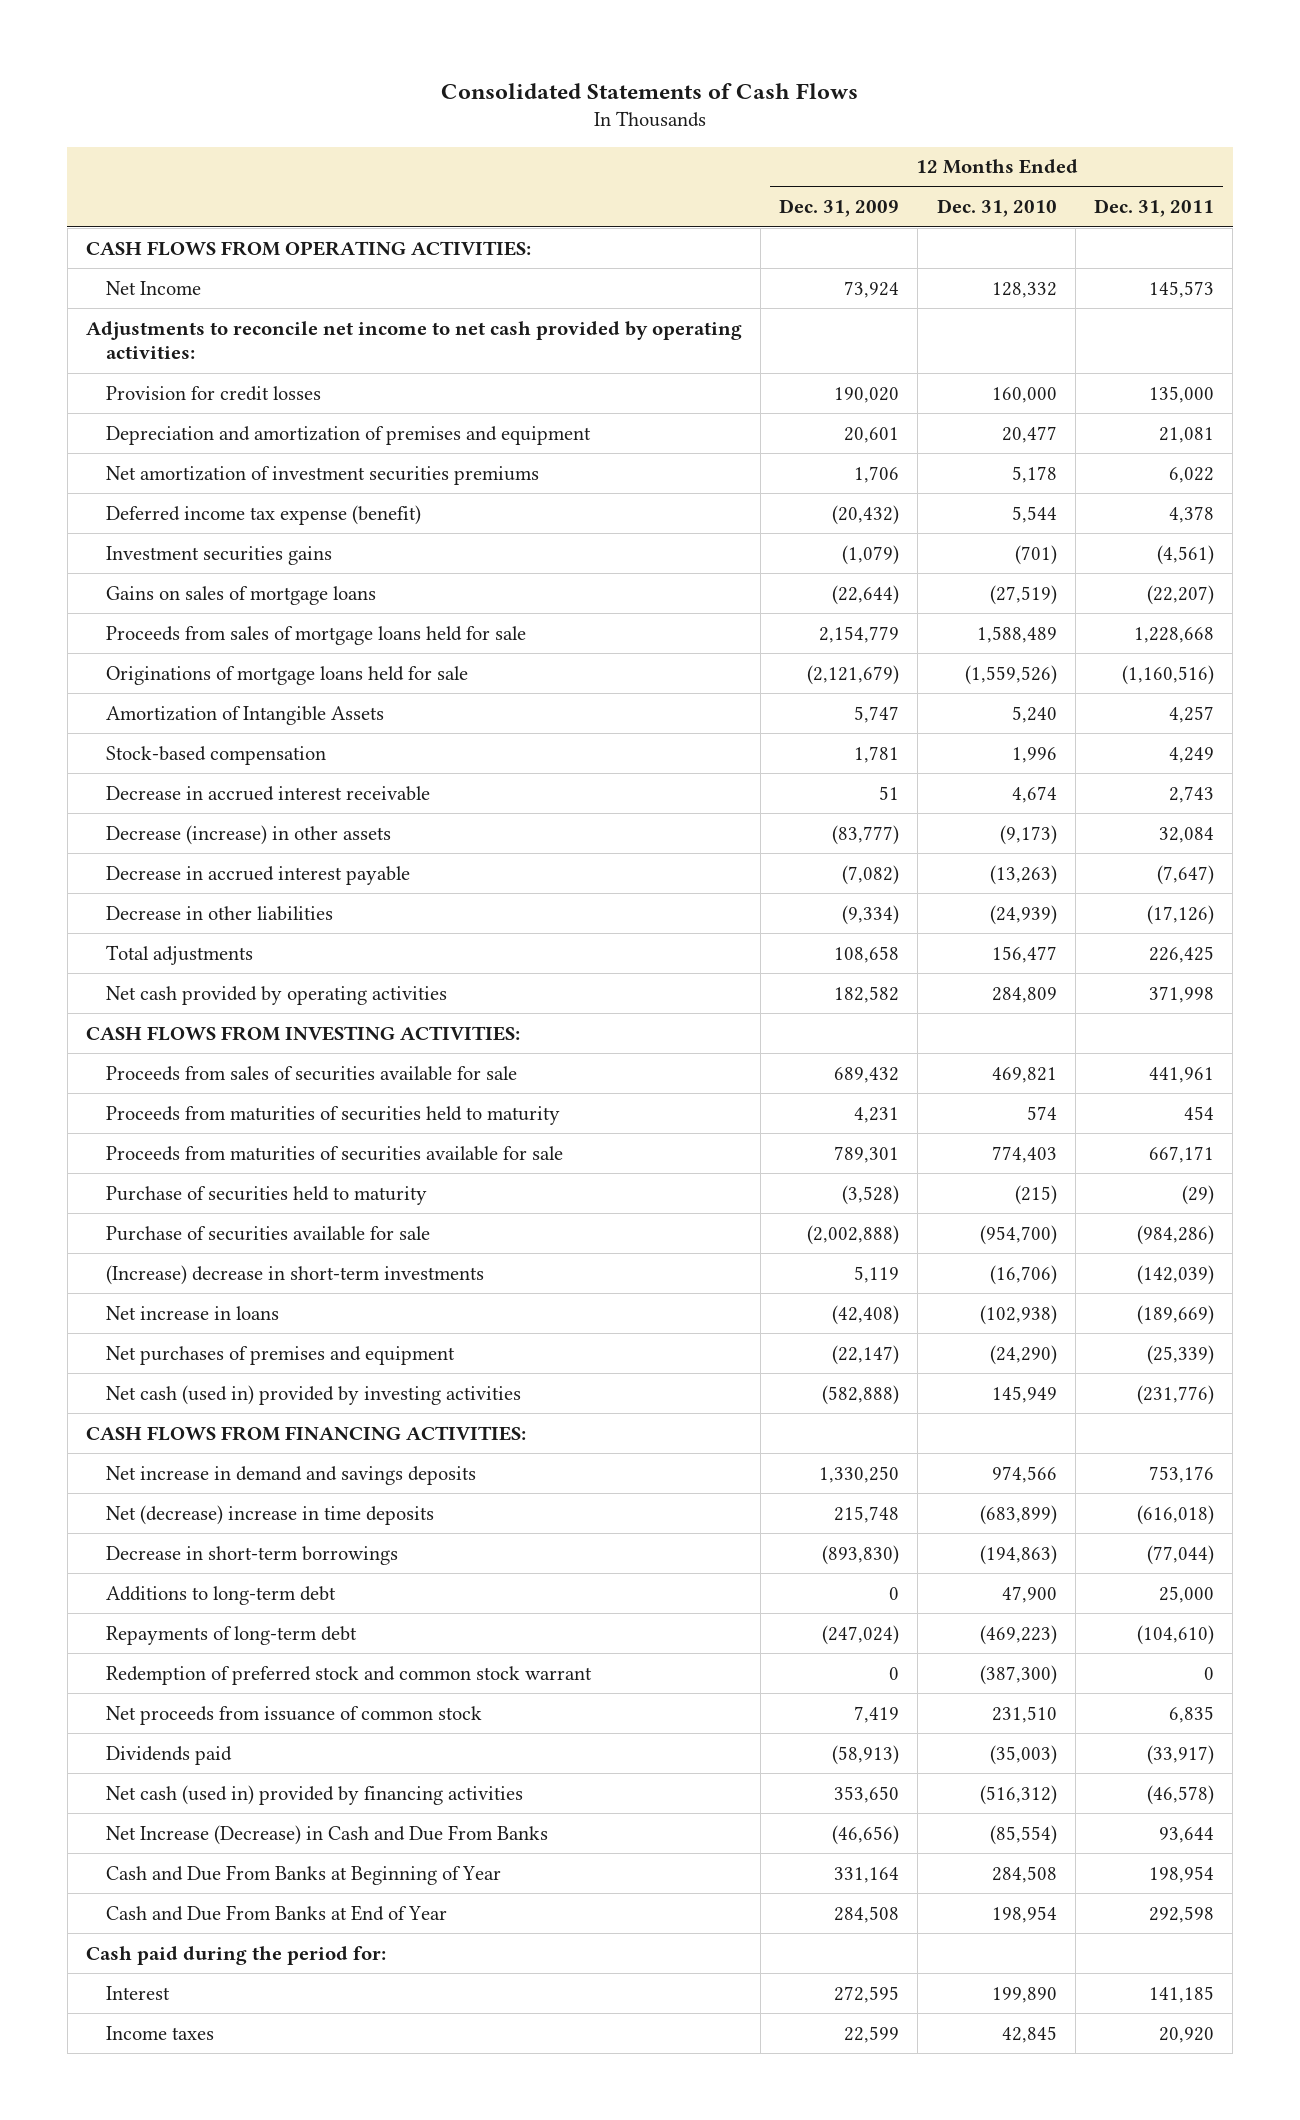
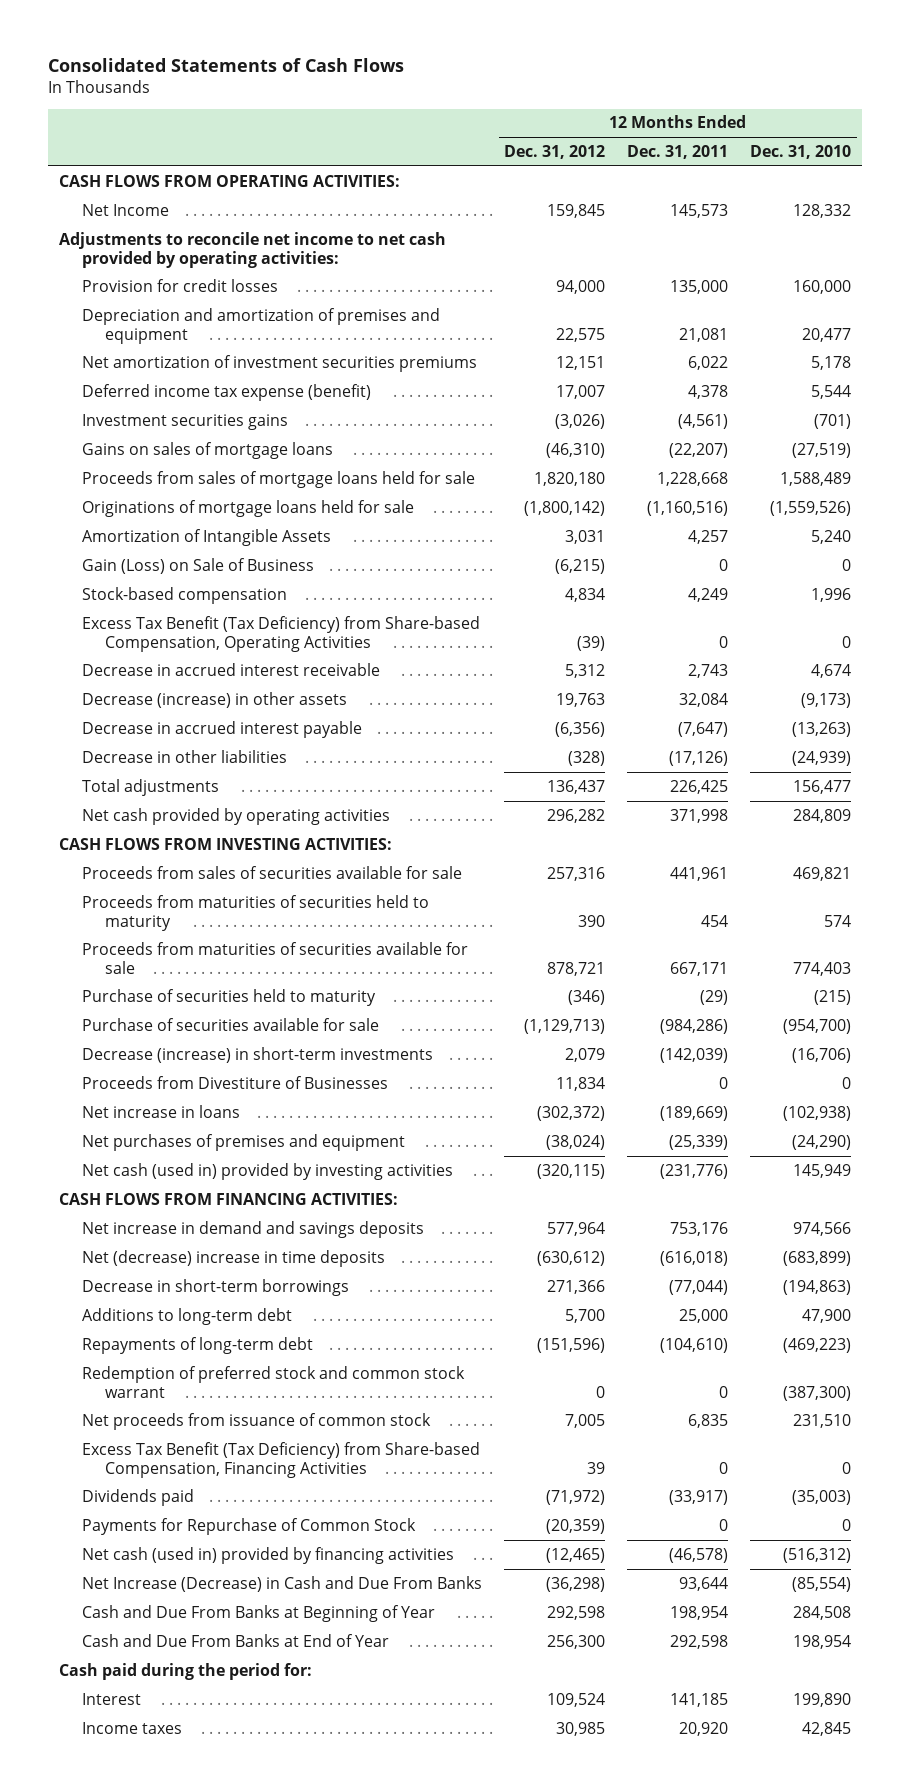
[779,199,900,218] Dec. 31, 2009 -> none
none -> [504,144,606,159] Dec. 31, 2012
none -> [82,557,315,574] Gain (Loss) on Sale of Business
none -> [82,615,481,652] Excess Tax Benefit (Tax Deficiency) from Share-based Compensation, Operating Activities
[105,1264,484,1285] (Increase) decrease in short-term investments -> [82,1046,434,1063] Decrease (increase) in short-term investments
none -> [82,1075,389,1089] Proceeds from Divestiture of Businesses
none -> [82,1441,481,1478] Excess Tax Benefit (Tax Deficiency) from Share-based Compensation, Financing Activities
none -> [82,1517,417,1535] Payments for Repurchase of Common Stock

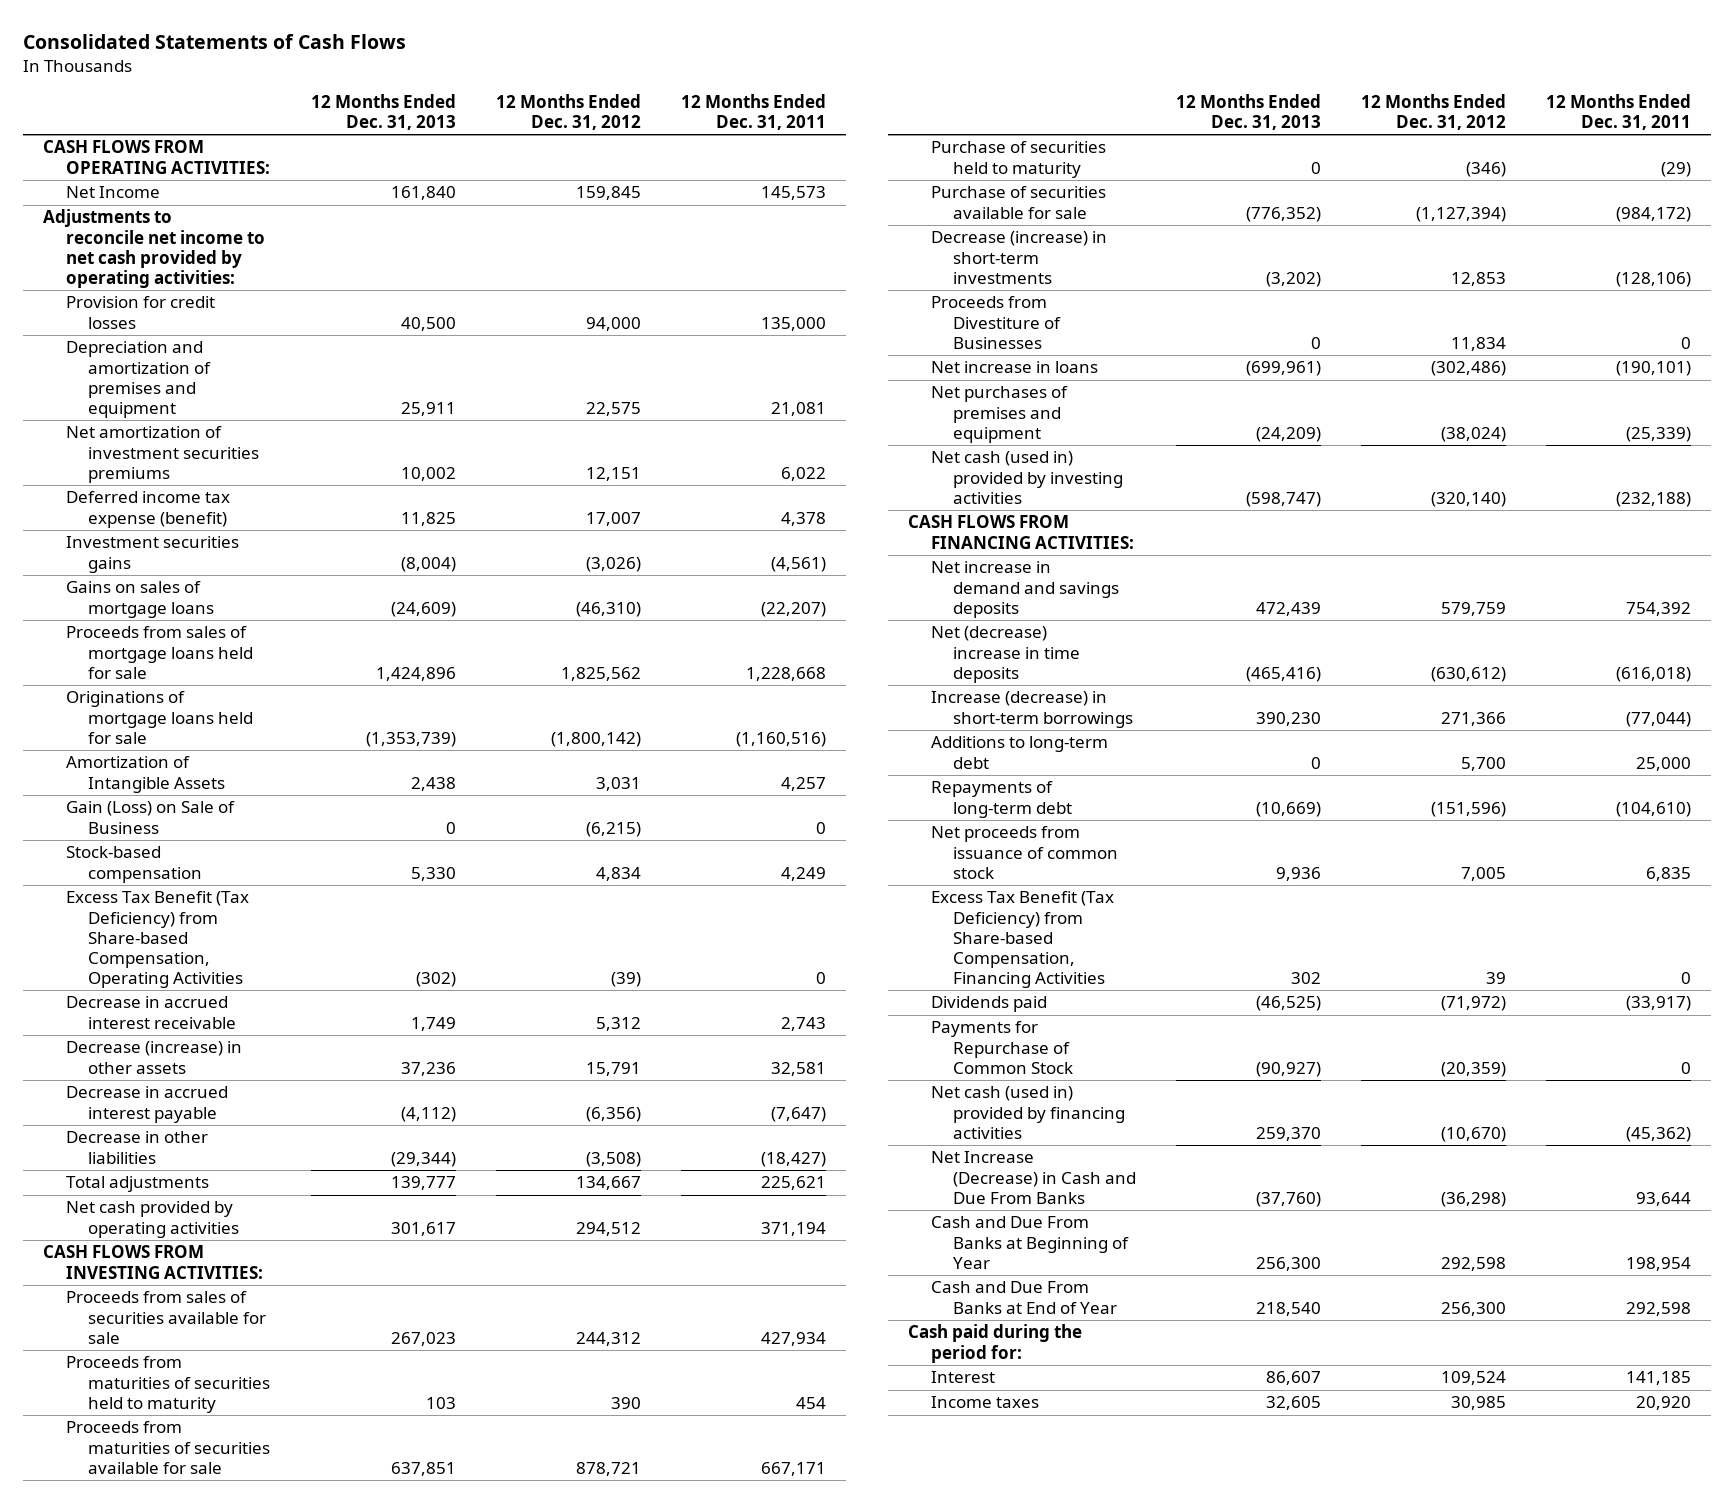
[750,144,852,159] Dec. 31, 2010 -> none
none -> [310,93,456,130] 12 Months Ended Dec. 31, 2013
[534,471,606,486] 1,820,180 -> [560,666,641,681] 1,825,562
[556,692,606,707] 19,763 -> [585,1061,641,1076] 15,791
[679,692,729,707] 32,084 -> [770,1061,826,1076] 32,581
[568,750,606,766] (328) -> [585,1151,641,1167] (3,508)
[669,750,729,766] (17,126) -> [760,1151,826,1167] (18,427)
[547,779,606,794] 136,437 -> [575,1176,641,1191] 134,667
[670,779,729,794] 226,425 -> [760,1176,826,1191] 225,621
[547,808,606,823] 296,282 -> [575,1221,641,1236] 294,512
[670,808,729,823] 371,998 -> [760,1221,826,1236] 371,194
[547,866,606,881] 257,316 -> [575,1331,641,1346] 244,312
[670,866,729,881] 441,961 -> [760,1331,826,1346] 427,934
[524,1018,606,1034] (1,129,713) -> [1416,206,1507,222] (1,127,394)
[660,1018,729,1034] (984,286) -> [1616,206,1692,222] (984,172)
[565,1047,606,1062] 2,079 -> [1451,271,1507,286] 12,853
[660,1047,729,1063] (142,039) -> [1616,271,1692,287] (128,106)
[537,1105,606,1121] (302,372) -> [1431,361,1507,377] (302,486)
[660,1105,729,1121] (189,669) -> [1616,361,1692,377] (190,101)
[537,1163,606,1179] (320,115) -> [1431,491,1507,507] (320,140)
[660,1163,729,1179] (231,776) -> [1616,491,1692,507] (232,188)
[547,1221,606,1236] 577,964 -> [1441,601,1507,616] 579,759
[670,1221,729,1236] 753,176 -> [1626,601,1692,616] 754,392
[82,1278,350,1296] Decrease in short-term borrowings -> [930,691,1134,728] Increase (decrease) in short-term borrowings
[82,1365,466,1398] Redemption of preferred stock and common stock warrant -> none
[546,1547,606,1563] (12,465) -> [1441,1126,1507,1142] (10,670)
[669,1547,729,1563] (46,578) -> [1626,1126,1692,1142] (45,362)

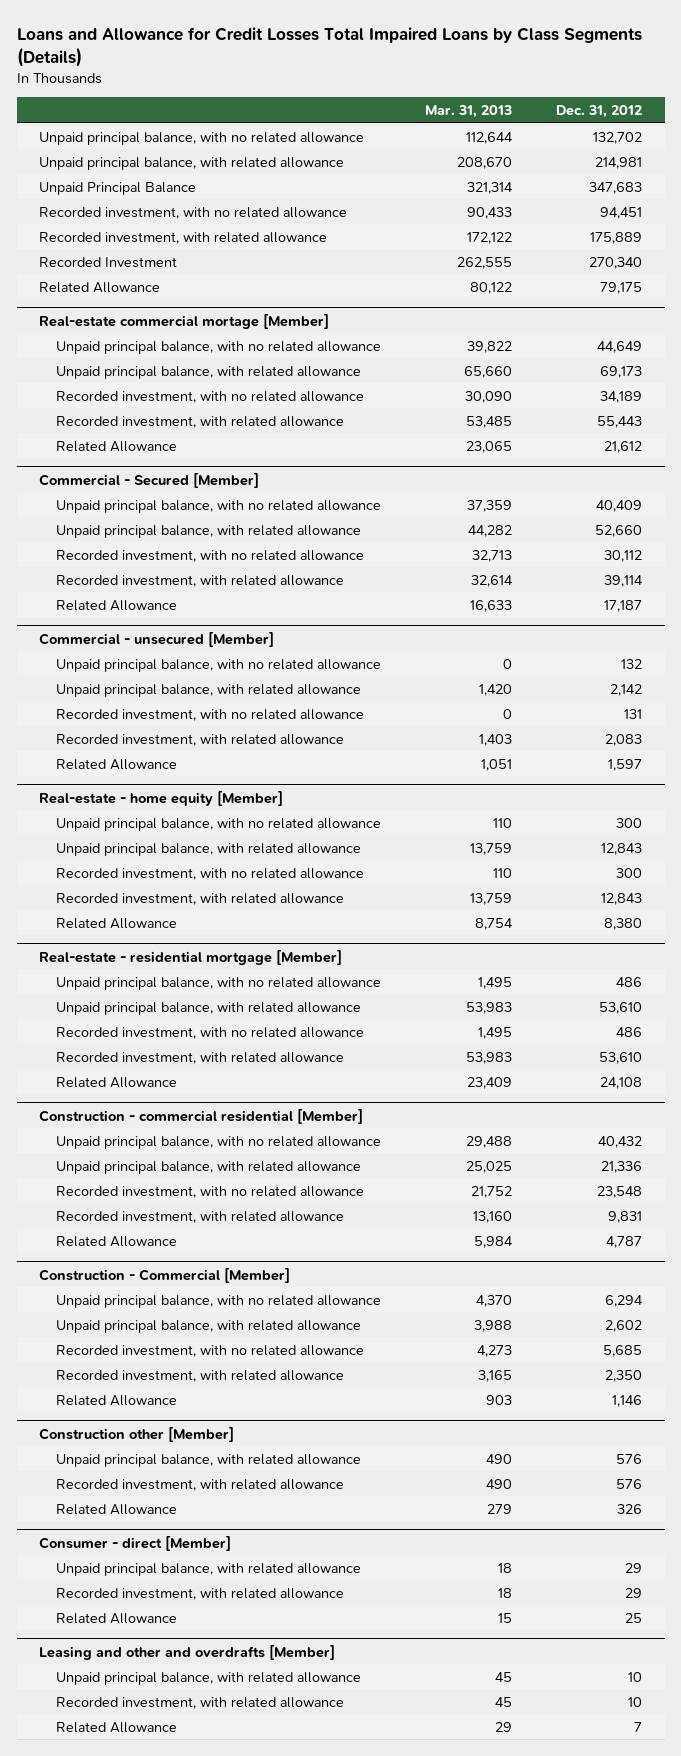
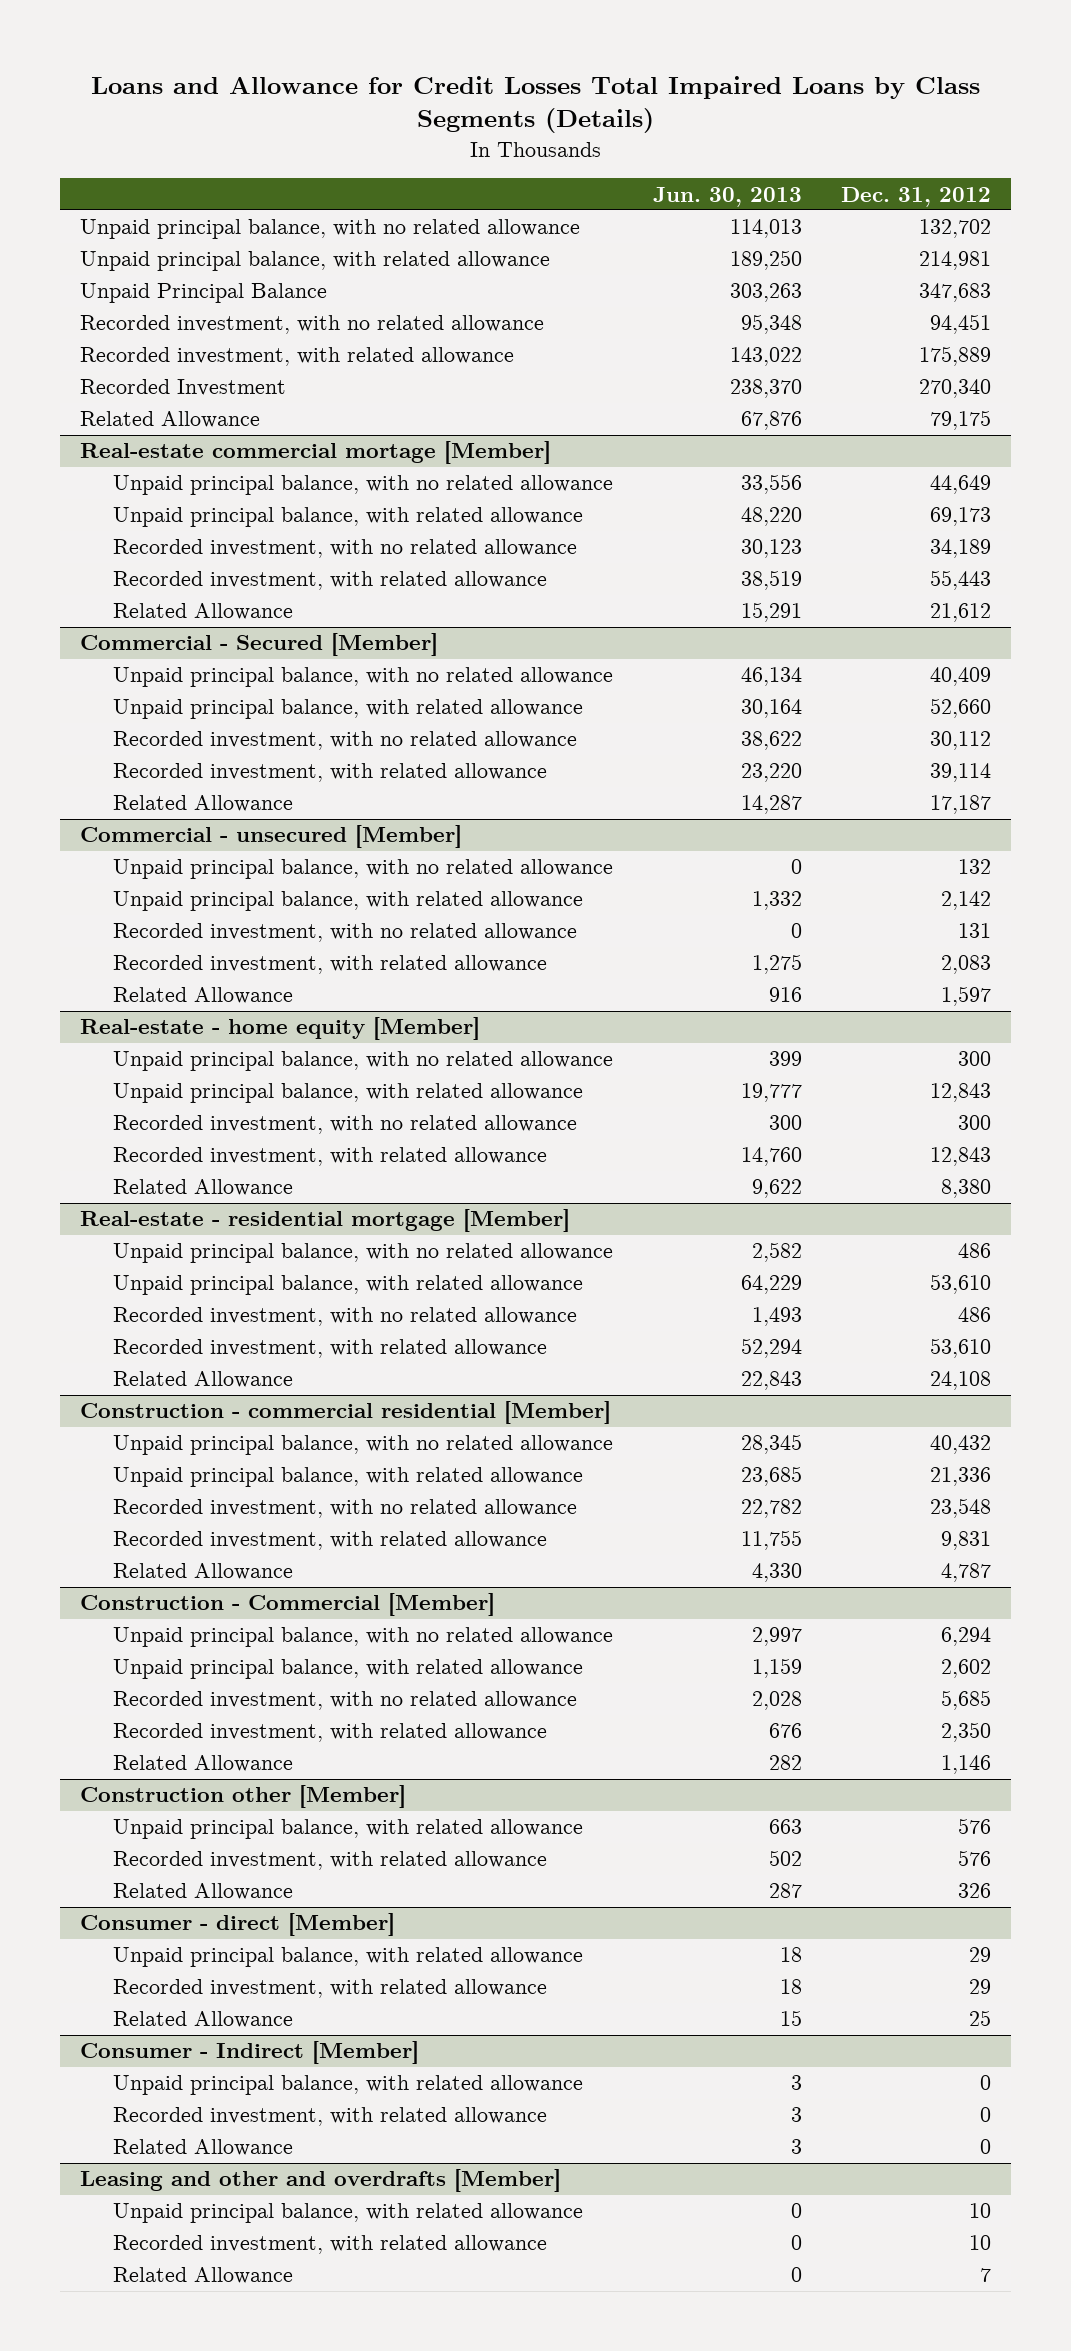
[425,104,513,118] Mar. 31, 2013 -> none
none -> [652,186,802,207] Jun. 30, 2013
none -> [79,2041,419,2065] Consumer - Indirect [Member]
none -> [112,2075,583,2096] Unpaid principal balance, with related allowance
none -> [112,2107,547,2127] Recorded investment, with related allowance
none -> [112,2139,293,2157] Related Allowance

